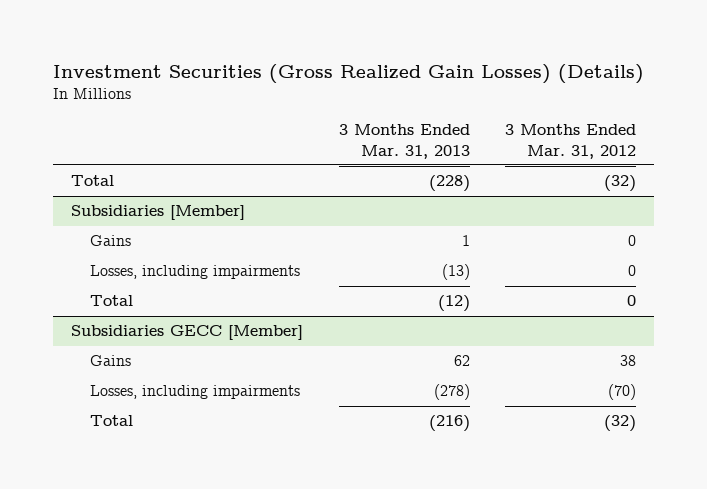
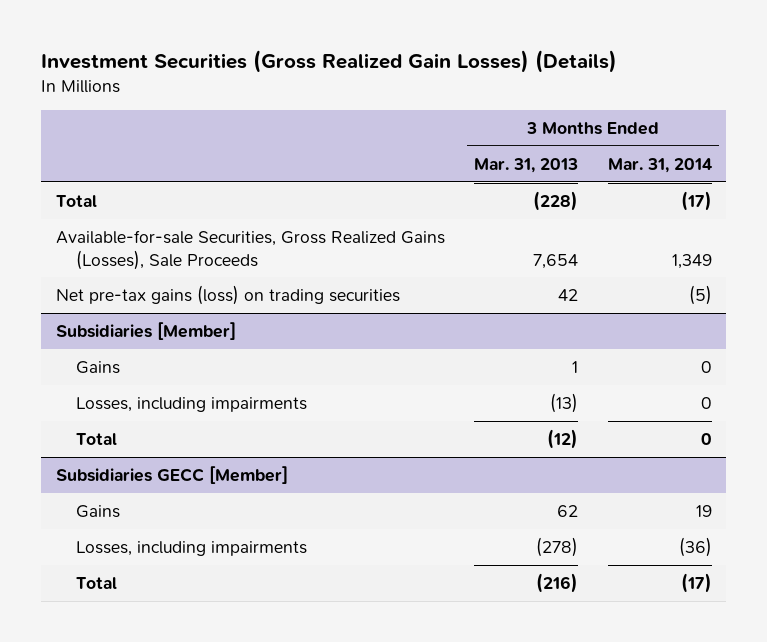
[505,124,637,159] 3 Months Ended Mar. 31, 2012 -> none
none -> [607,157,712,173] Mar. 31, 2014
none -> [55,229,445,270] Available-for-sale Securities, Gross Realized Gains (Losses), Sale Proceeds
none -> [55,284,400,305] Net pre-tax gains (loss) on trading securities

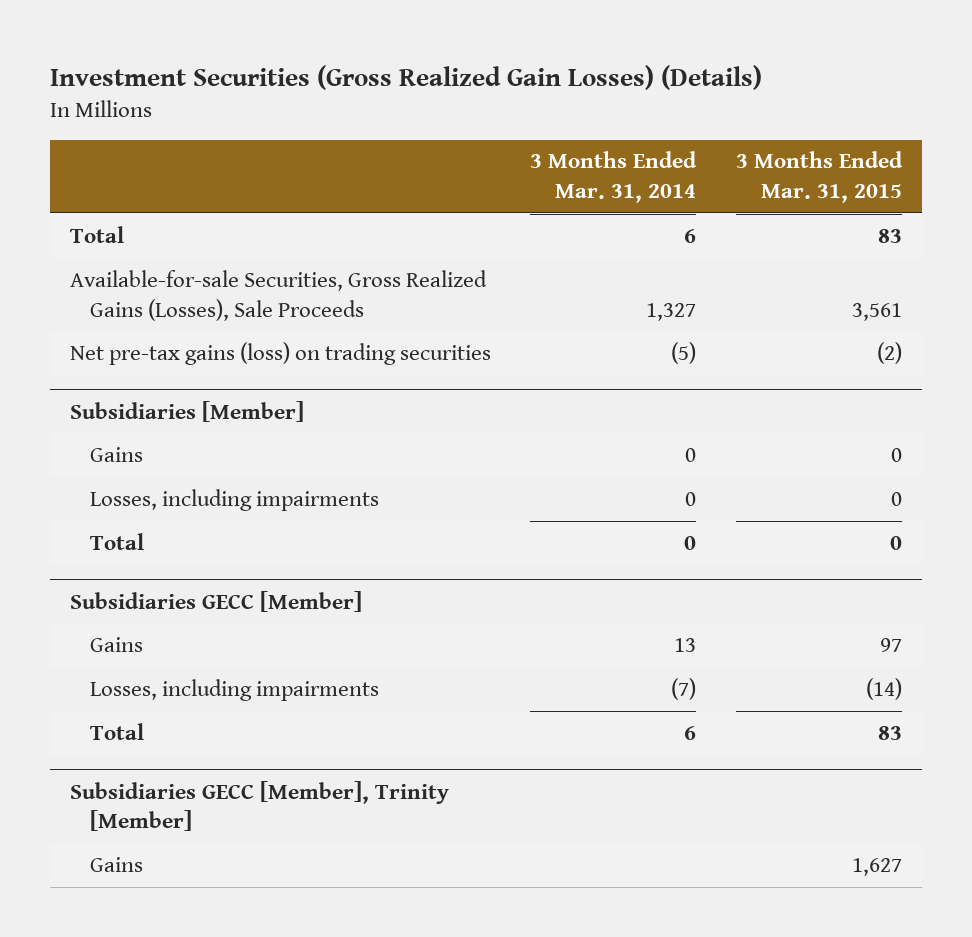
[474,157,579,173] Mar. 31, 2013 -> none
none -> [736,151,904,204] 3 Months Ended Mar. 31, 2015
[680,190,712,211] (17) -> [684,228,697,243] 6
[671,253,712,269] 1,349 -> [646,302,697,321] 1,327
[695,504,712,517] 19 -> [674,637,697,652] 13
[678,536,712,557] (36) -> [671,677,697,700] (7)
[680,572,712,593] (17) -> [684,725,697,740] 6
none -> [69,780,449,832] Subsidiaries GECC [Member], Trinity [Member]
none -> [89,856,143,872] Gains

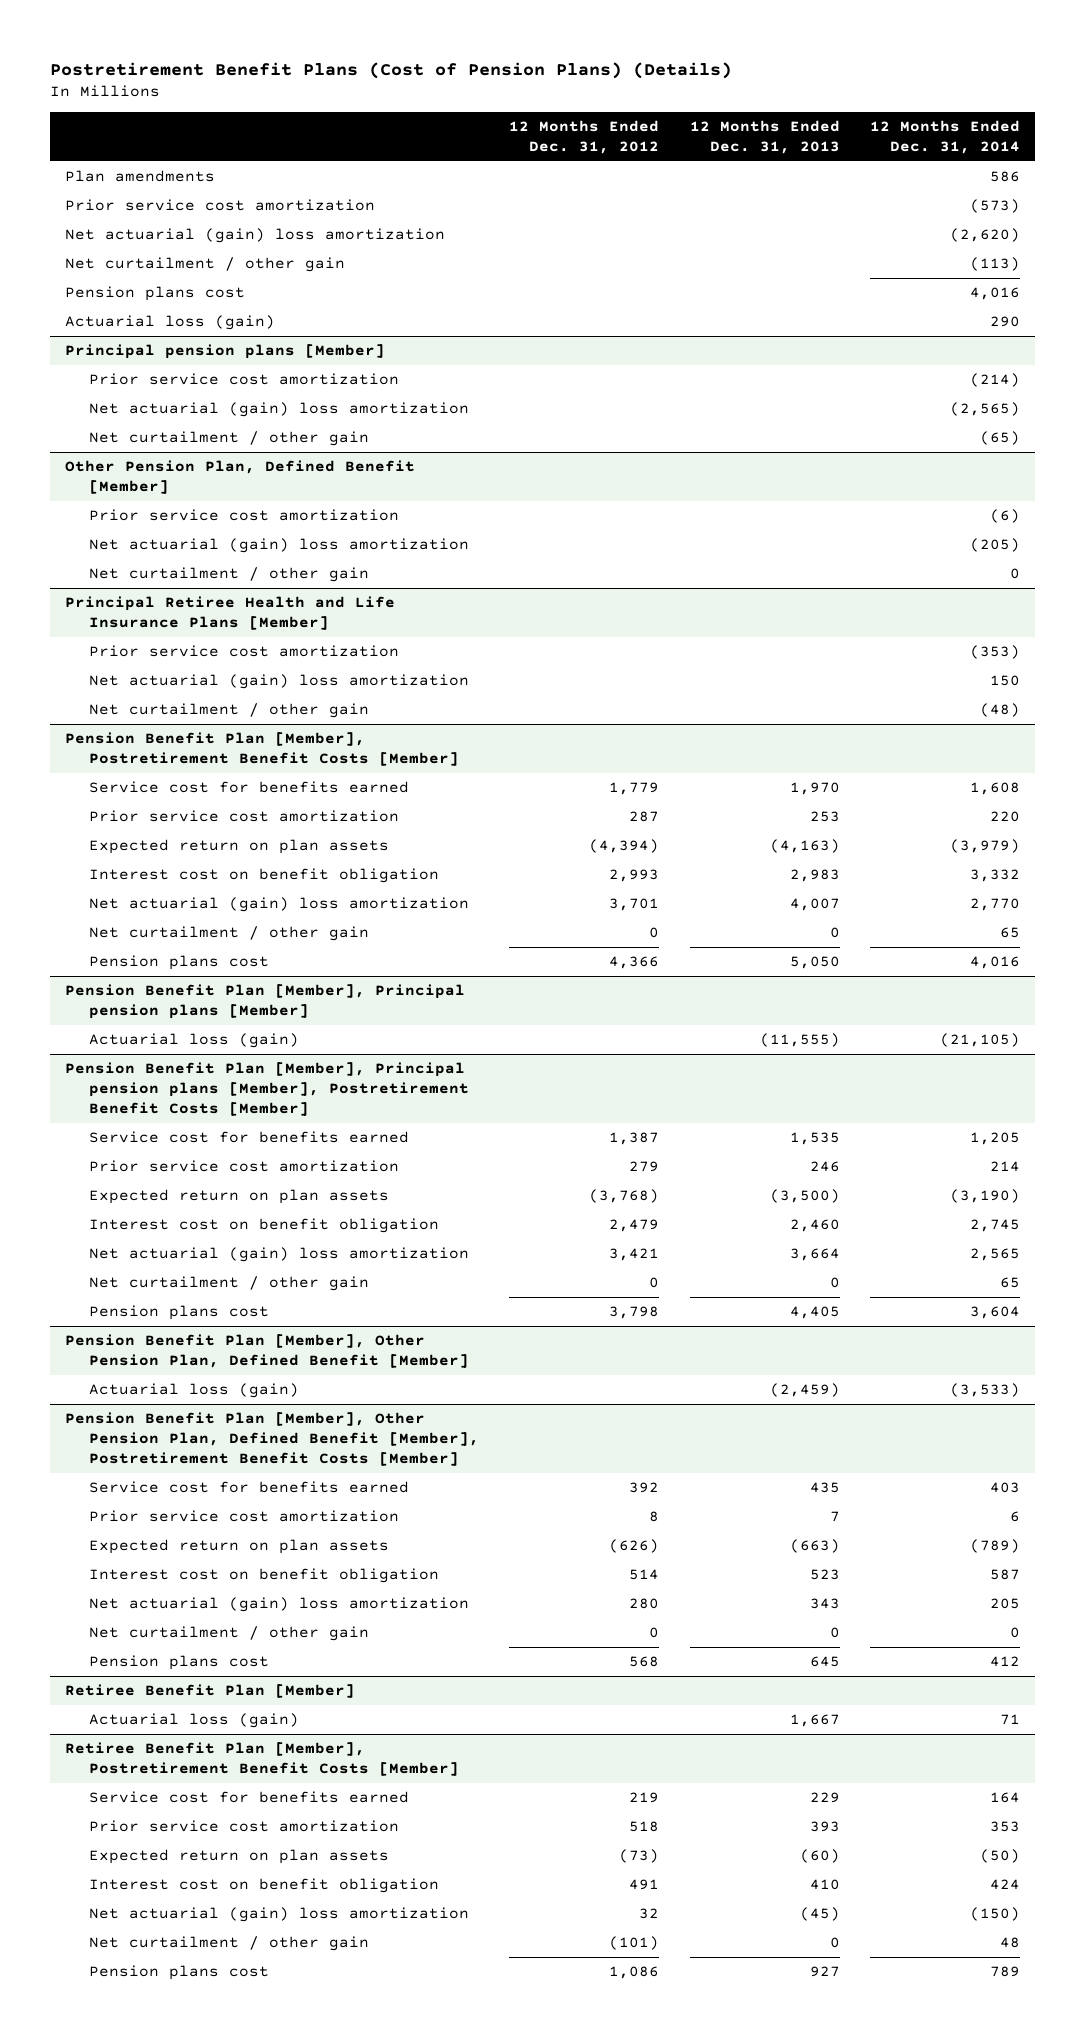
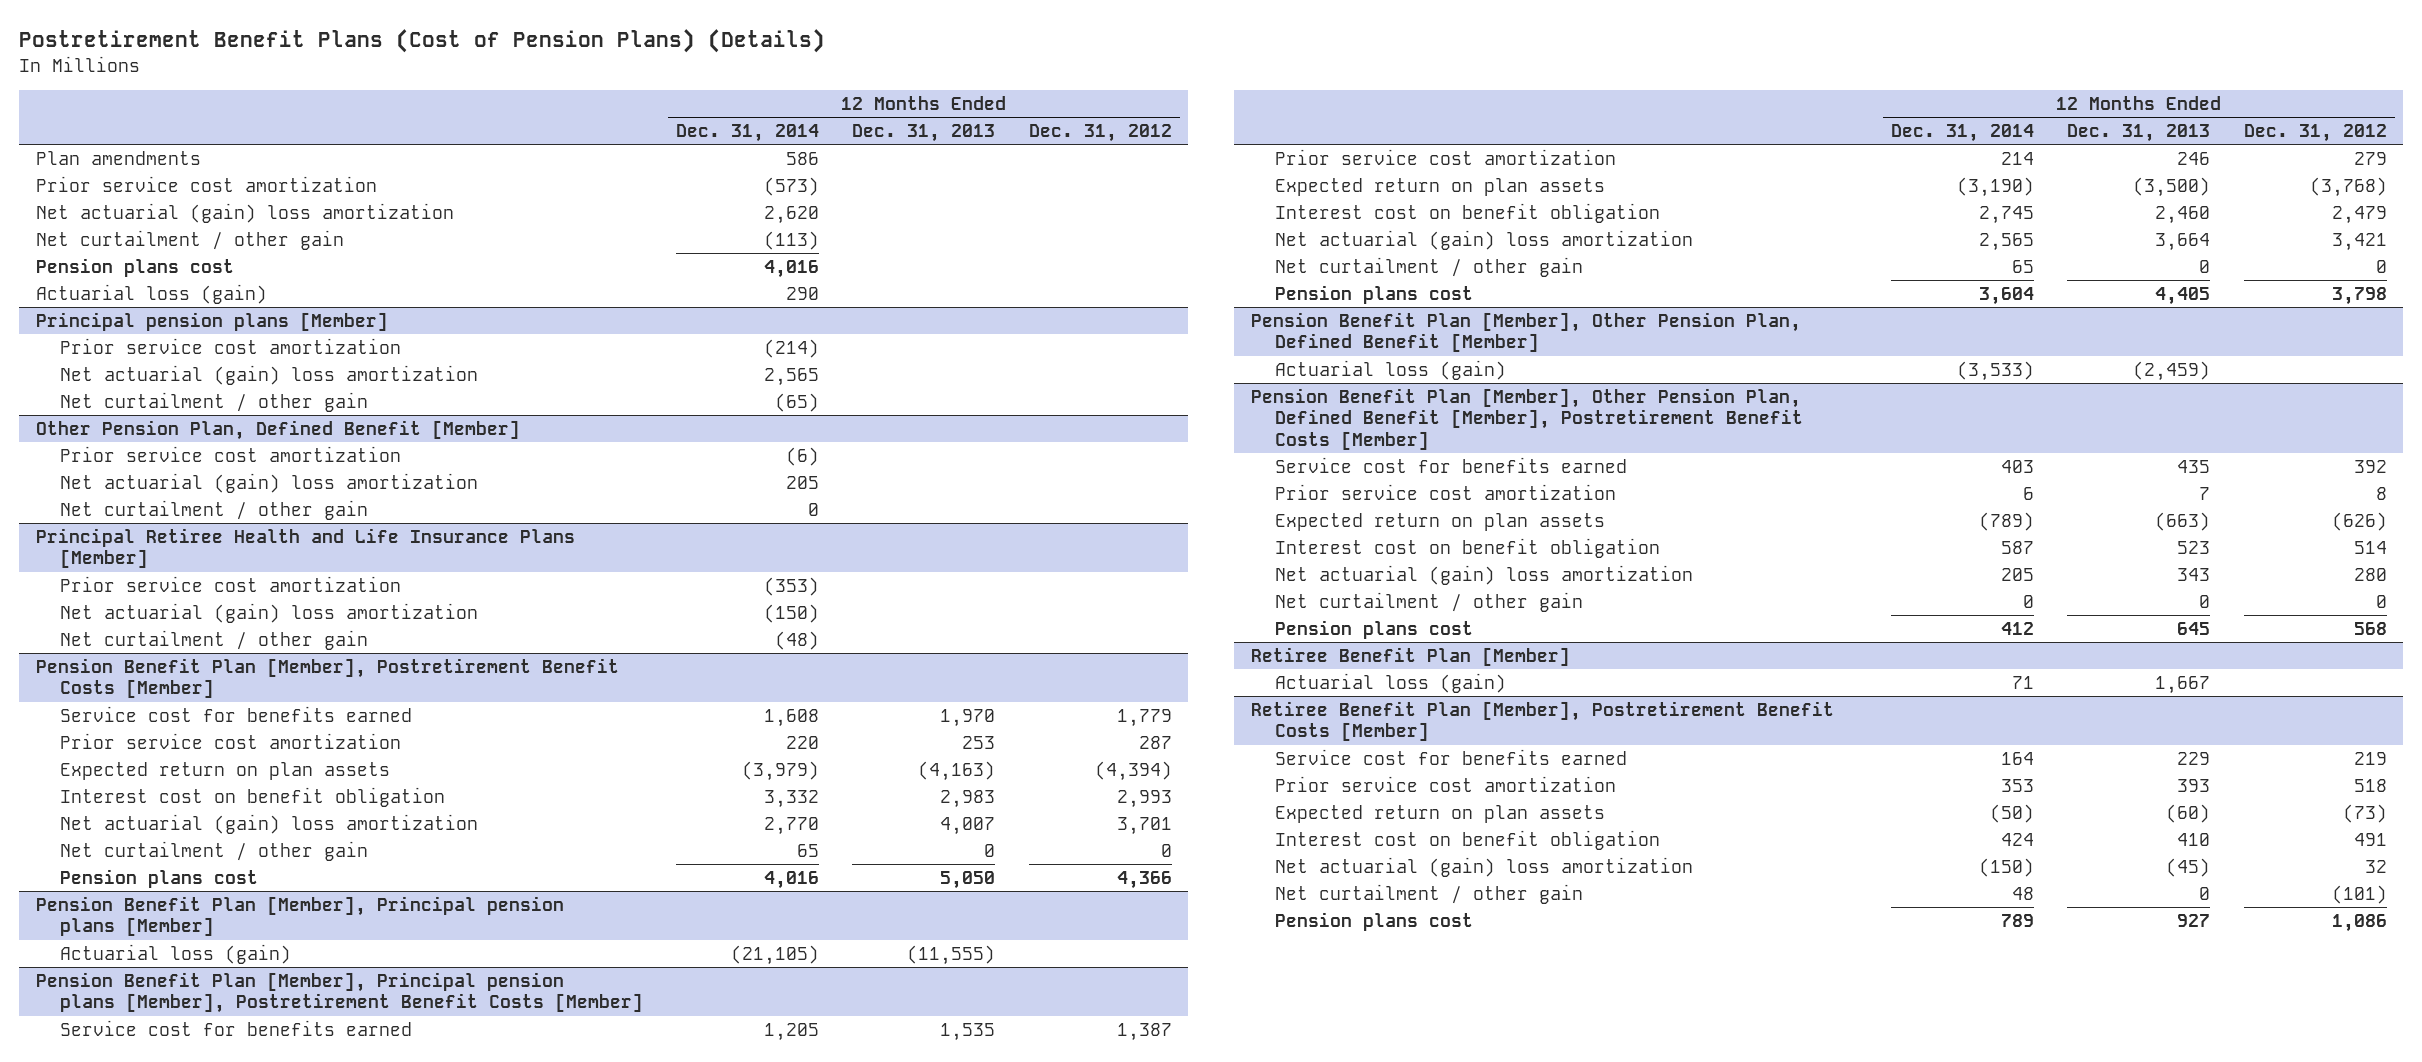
[949,227,1020,242] (2,620) -> [763,205,819,224] 2,620
[949,401,1020,416] (2,565) -> [763,367,819,386] 2,565
[969,537,1020,552] (205) -> [785,475,819,489] 205
[989,674,1020,686] 150 -> [763,603,819,623] (150)

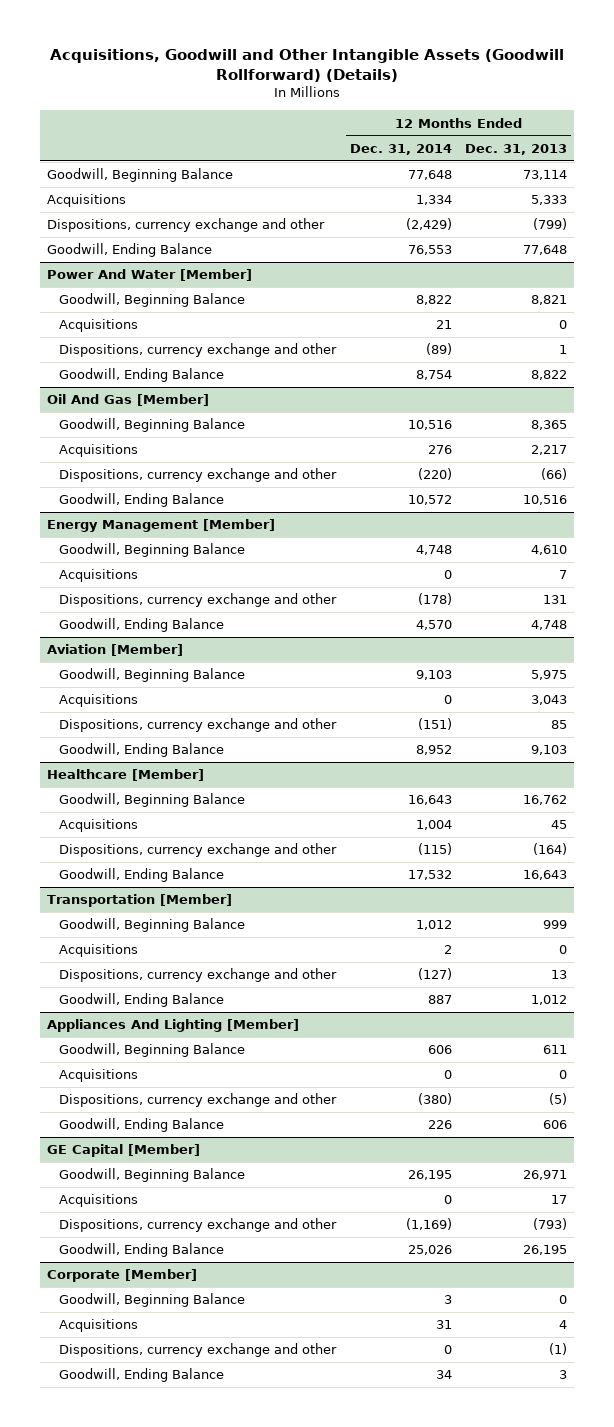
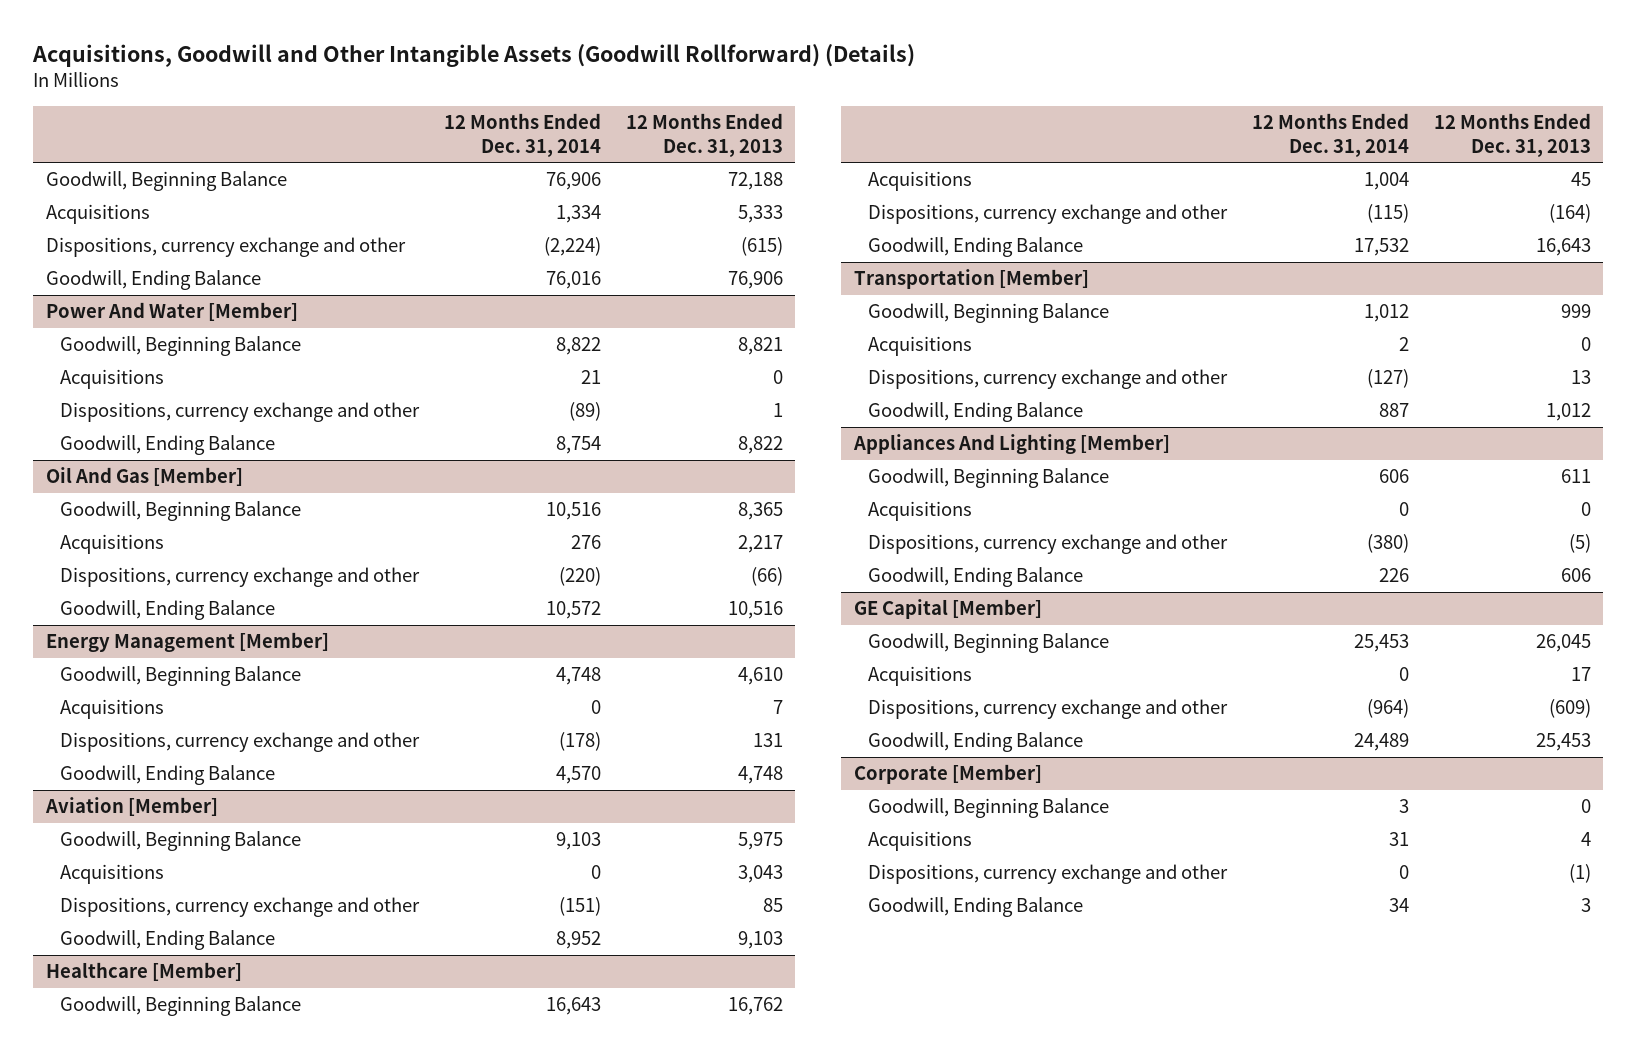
[407,170,452,181] 77,648 -> [545,172,601,191] 76,906
[523,170,568,181] 73,114 -> [727,172,783,191] 72,188
[405,218,452,231] (2,429) -> [543,237,601,257] (2,224)
[533,218,568,231] (799) -> [740,237,783,257] (615)
[407,245,452,256] 76,553 -> [545,271,601,290] 76,016
[523,245,568,256] 77,648 -> [727,271,783,290] 76,906
[407,1170,452,1181] 26,195 -> [1354,634,1410,653] 25,453
[523,1170,568,1181] 26,971 -> [1535,634,1591,653] 26,045
[405,1218,452,1231] (1,169) -> [1367,699,1410,719] (964)
[533,1218,568,1231] (793) -> [1548,699,1591,719] (609)
[407,1245,452,1256] 25,026 -> [1354,733,1410,752] 24,489
[523,1245,568,1256] 26,195 -> [1535,733,1591,752] 25,453

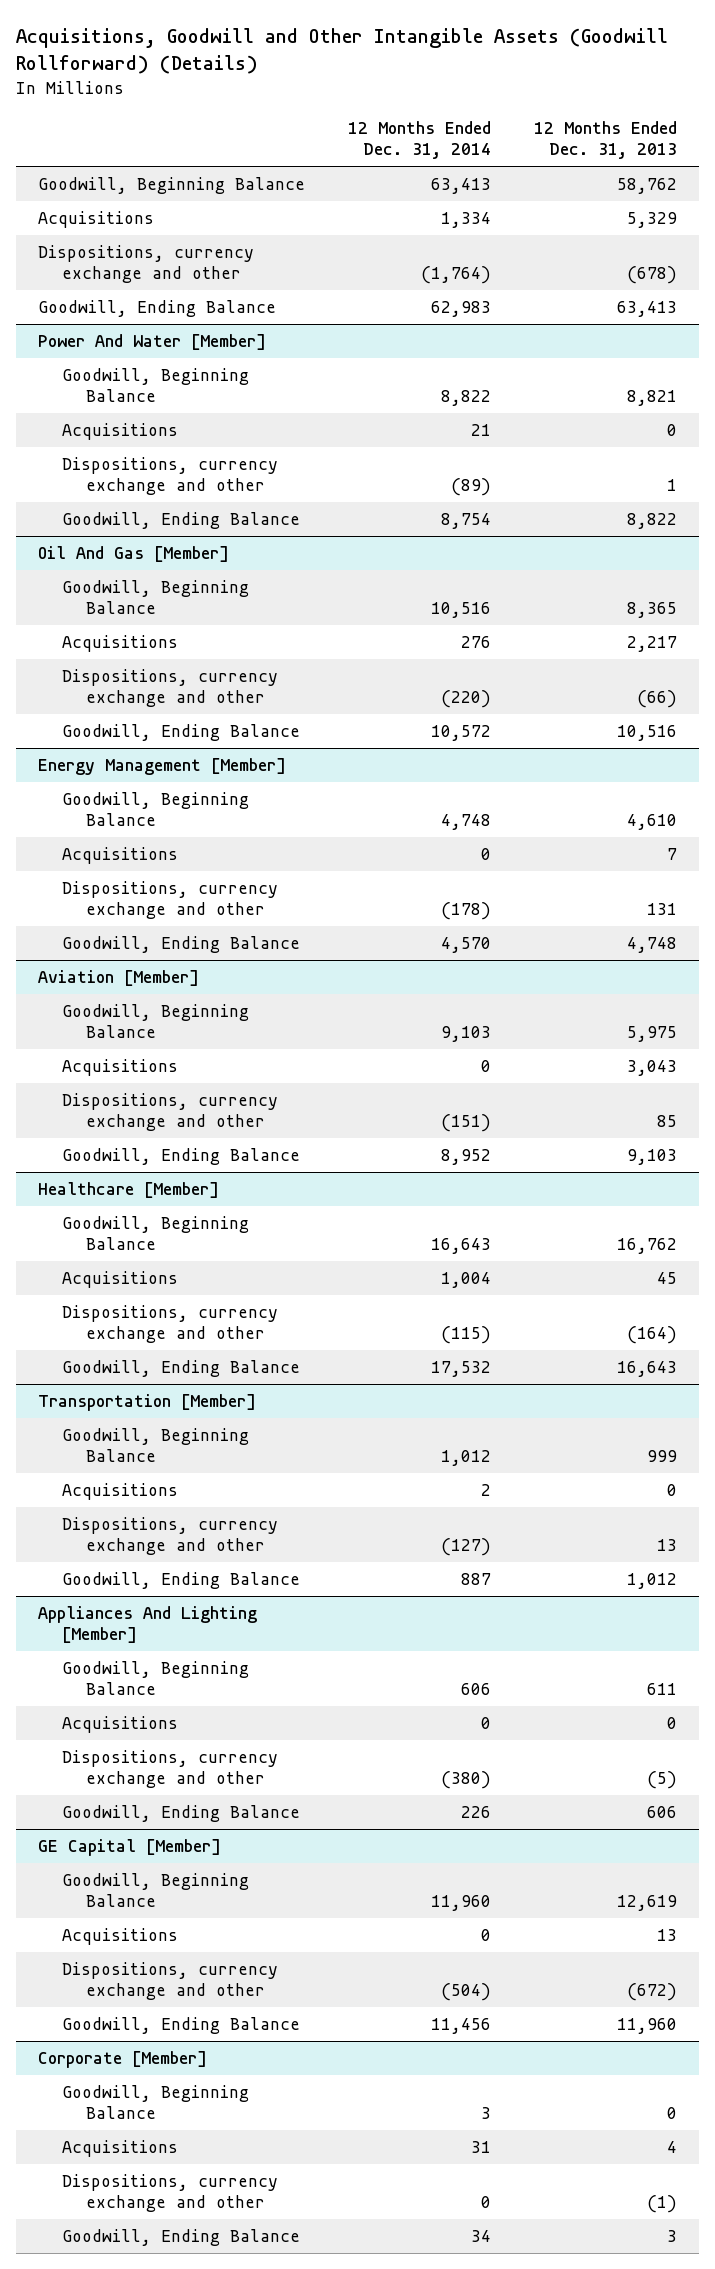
[545,172,601,191] 76,906 -> [431,177,492,194] 63,413
[727,172,783,191] 72,188 -> [617,177,678,194] 58,762
[737,205,783,224] 5,333 -> [627,211,678,228] 5,329
[543,237,601,257] (2,224) -> [421,266,492,285] (1,764)
[740,237,783,257] (615) -> [627,266,678,285] (678)
[545,271,601,290] 76,016 -> [431,300,492,317] 62,983
[727,271,783,290] 76,906 -> [617,300,678,317] 63,413
[1354,634,1410,653] 25,453 -> [431,1895,492,1912] 11,960
[1535,634,1591,653] 26,045 -> [617,1895,678,1912] 12,619
[1570,667,1591,682] 17 -> [657,1928,678,1941] 13
[1367,699,1410,719] (964) -> [441,1983,492,2002] (504)
[1548,699,1591,719] (609) -> [627,1983,678,2002] (672)
[1354,733,1410,752] 24,489 -> [431,2017,492,2034] 11,456
[1535,733,1591,752] 25,453 -> [617,2017,678,2034] 11,960

